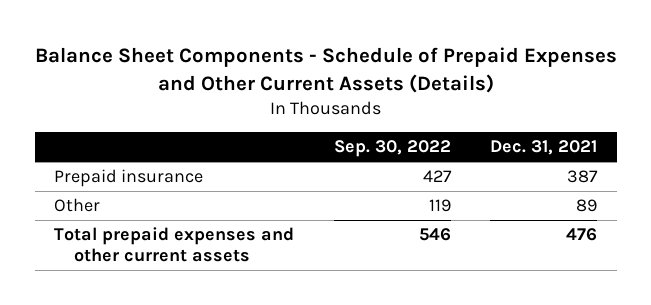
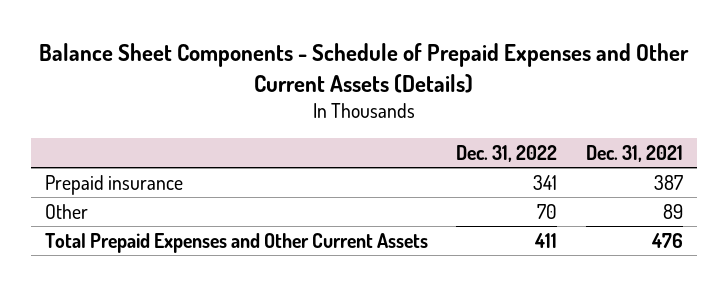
[333,139,451,157] Sep. 30, 2022 -> none
none -> [456,144,558,162] Dec. 31, 2022
[54,227,295,263] Total prepaid expenses and other current assets -> [45,232,429,253] Total Prepaid Expenses and Other Current Assets

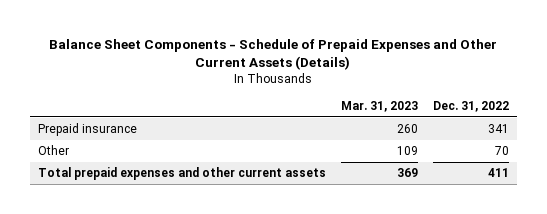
[585,144,683,162] Dec. 31, 2021 -> none
none -> [340,100,418,112] Mar. 31, 2023
[45,232,429,253] Total Prepaid Expenses and Other Current Assets -> [37,167,326,181] Total prepaid expenses and other current assets

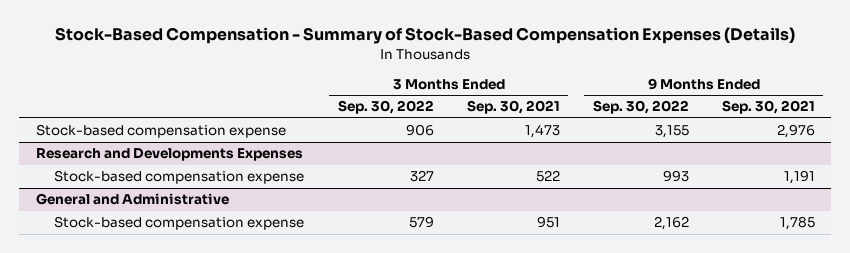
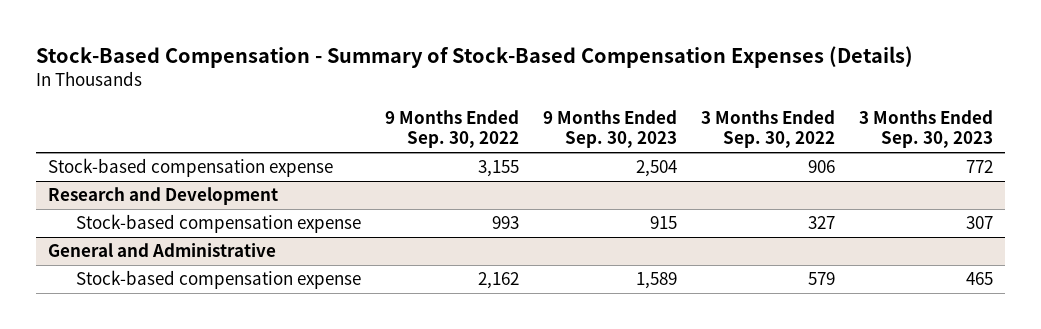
[466,100,560,115] Sep. 30, 2021 -> none
[721,100,815,115] Sep. 30, 2021 -> none
none -> [542,109,677,149] 9 Months Ended Sep. 30, 2023
none -> [858,109,993,149] 3 Months Ended Sep. 30, 2023
[35,148,303,162] Research and Developments Expenses -> [48,187,279,206] Research and Development

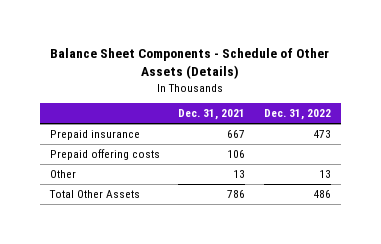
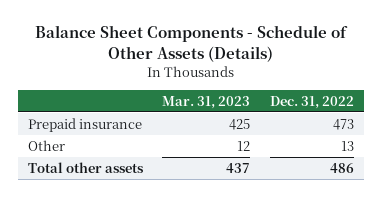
[178,109,246,121] Dec. 31, 2021 -> none
none -> [162,95,251,109] Mar. 31, 2023
[49,149,160,161] Prepaid offering costs -> none
[48,190,140,199] Total Other Assets -> [27,161,144,173] Total other assets

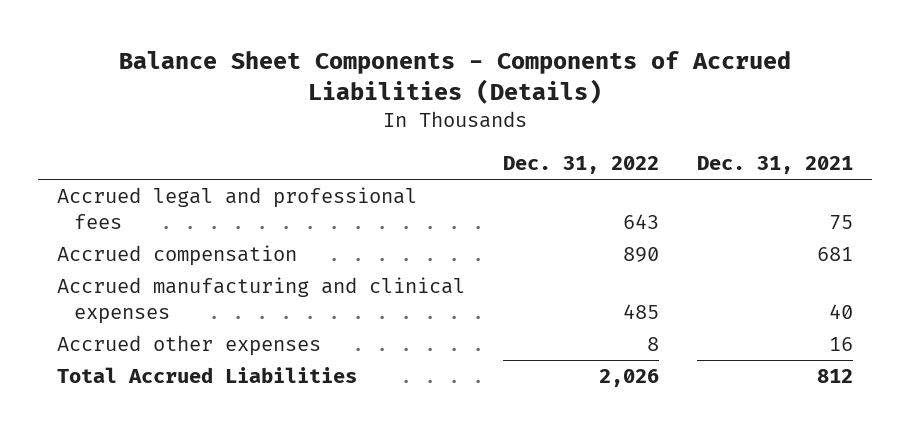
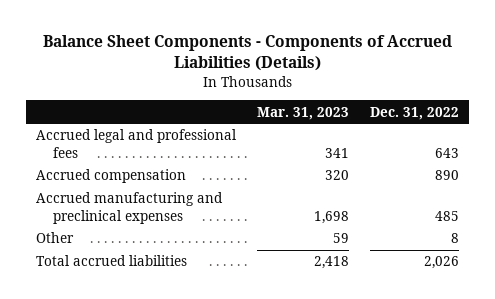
[697,155,854,174] Dec. 31, 2021 -> none
none -> [257,106,350,120] Mar. 31, 2023
[56,277,465,324] Accrued manufacturing and clinical expenses -> [36,192,224,224] Accrued manufacturing and preclinical expenses
[56,335,321,357] Accrued other expenses -> [36,232,75,244] Other
[56,367,357,384] Total Accrued Liabilities -> [36,255,188,267] Total accrued liabilities

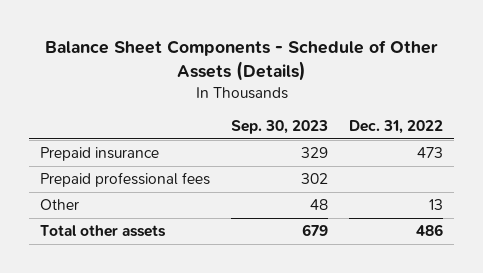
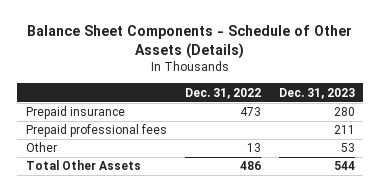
[231,120,329,135] Sep. 30, 2023 -> none
none -> [278,87,355,99] Dec. 31, 2023
[39,225,166,238] Total other assets -> [26,160,142,171] Total Other Assets

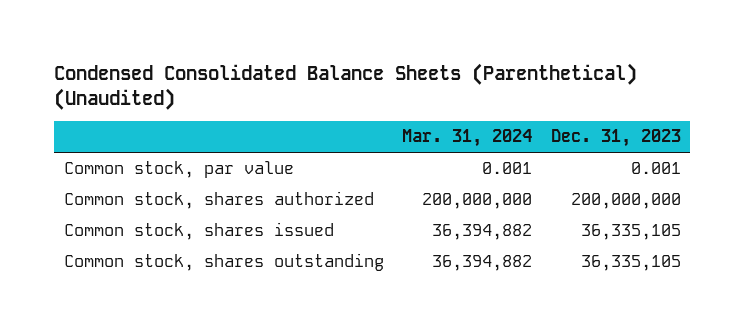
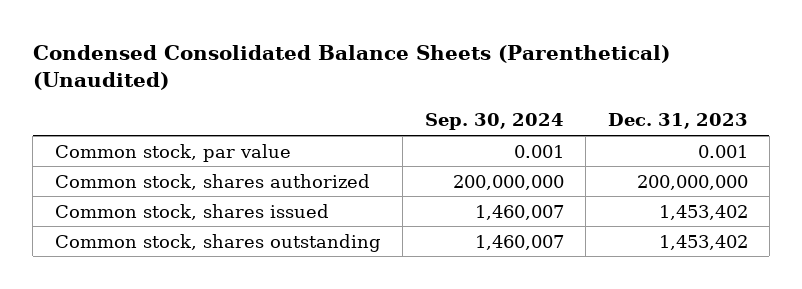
[402,129,533,148] Mar. 31, 2024 -> none
none -> [424,113,564,131] Sep. 30, 2024
[580,224,681,241] 36,335,105 -> [658,204,748,220] 1,453,402
[580,255,681,272] 36,335,105 -> [658,234,748,250] 1,453,402

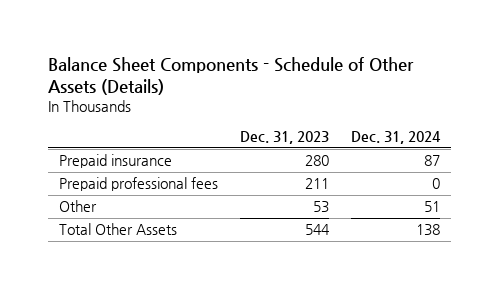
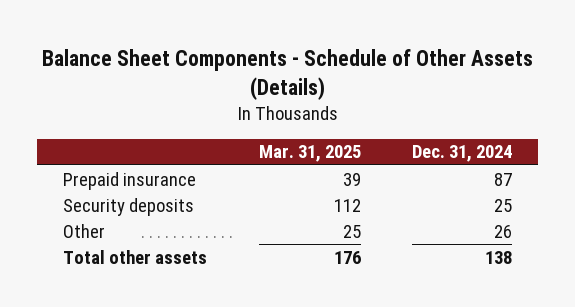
[239,131,329,145] Dec. 31, 2023 -> none
none -> [258,145,361,163] Mar. 31, 2025
[58,177,218,192] Prepaid professional fees -> none
none -> [62,197,194,216] Security deposits
[423,201,440,213] 51 -> [494,224,513,238] 26
[58,223,177,236] Total Other Assets -> [62,249,207,264] Total other assets

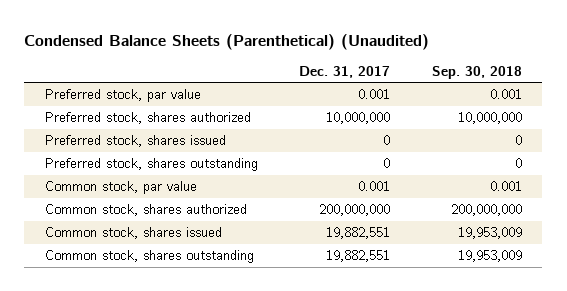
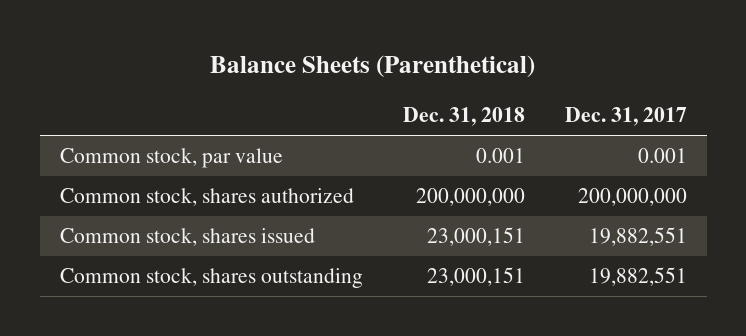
[24,33,430,50] Condensed Balance Sheets (Parenthetical) (Unaudited) -> [210,55,536,79] Balance Sheets (Parenthetical)
[431,65,522,79] Sep. 30, 2018 -> none
none -> [402,107,525,127] Dec. 31, 2018
[45,89,202,103] Preferred stock, par value -> none
[45,112,252,125] Preferred stock, shares authorized -> none
[45,135,227,148] Preferred stock, shares issued -> none
[45,158,259,172] Preferred stock, shares outstanding -> none

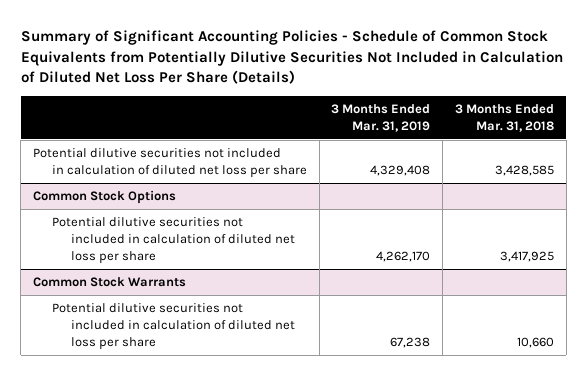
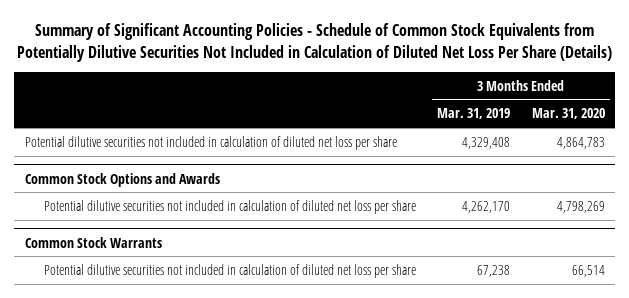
[454,103,554,132] 3 Months Ended Mar. 31, 2018 -> none
none -> [531,108,605,120] Mar. 31, 2020
[32,190,176,205] Common Stock Options -> [24,172,220,187] Common Stock Options and Awards

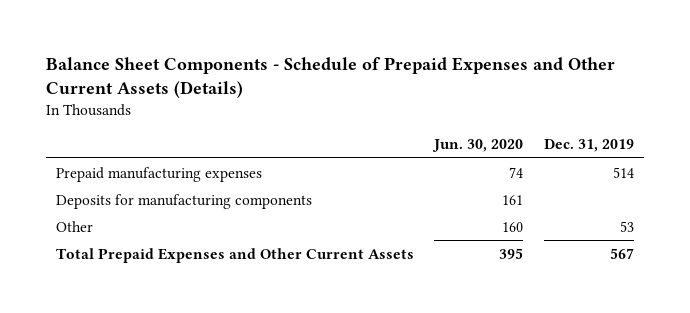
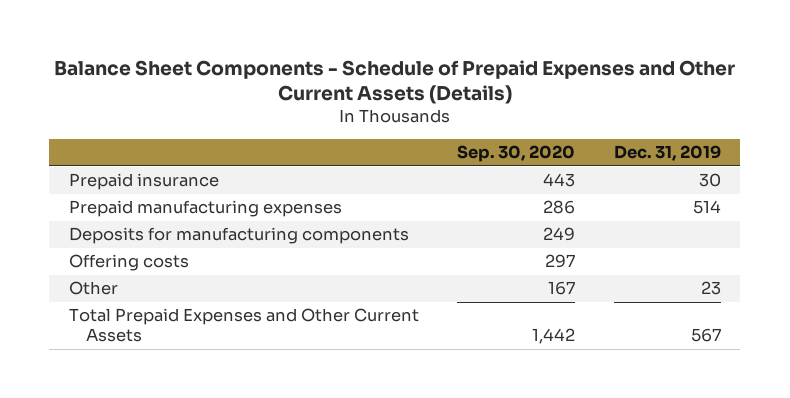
[432,139,524,153] Jun. 30, 2020 -> none
none -> [457,145,576,163] Sep. 30, 2020
none -> [68,173,219,191] Prepaid insurance
none -> [68,254,189,272] Offering costs
[619,220,634,232] 53 -> [700,281,721,296] 23

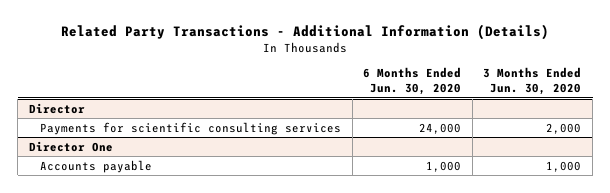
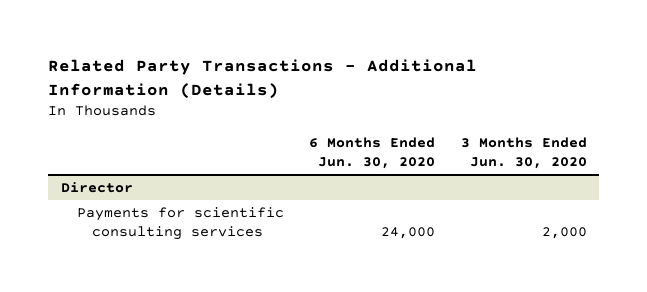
[28,140,113,152] Director One -> none
[40,159,153,173] Accounts payable -> none

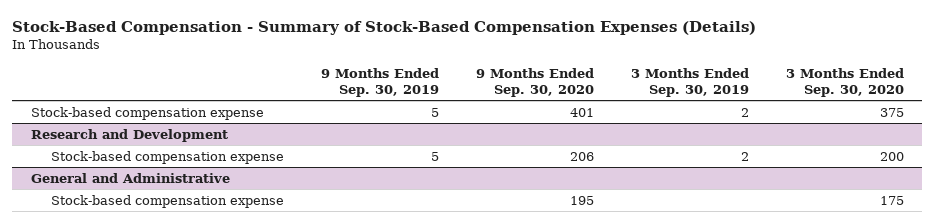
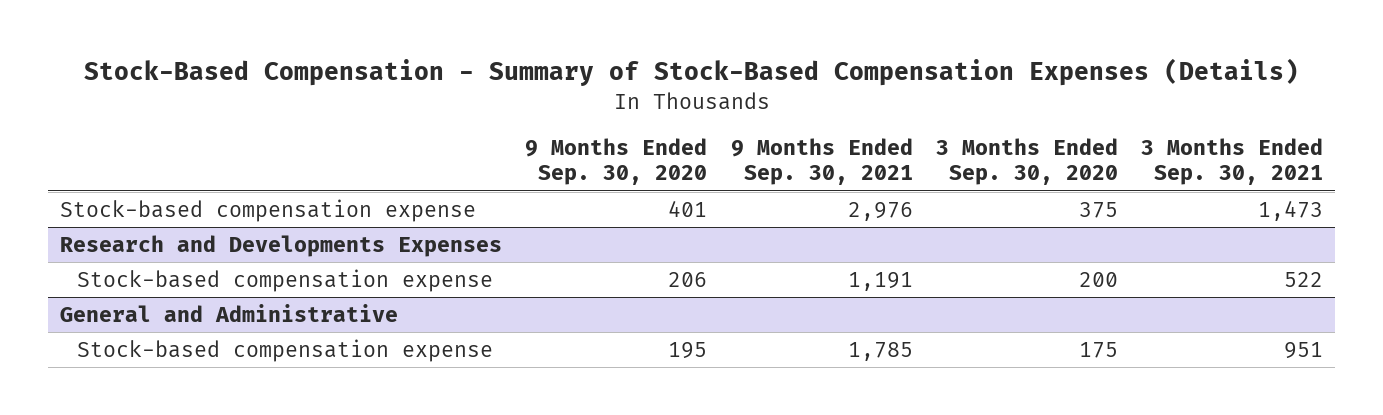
[320,68,439,97] 9 Months Ended Sep. 30, 2019 -> none
[630,68,749,97] 3 Months Ended Sep. 30, 2019 -> none
none -> [730,137,913,186] 9 Months Ended Sep. 30, 2021
none -> [1141,137,1324,186] 3 Months Ended Sep. 30, 2021
[30,128,228,142] Research and Development -> [59,235,502,258] Research and Developments Expenses

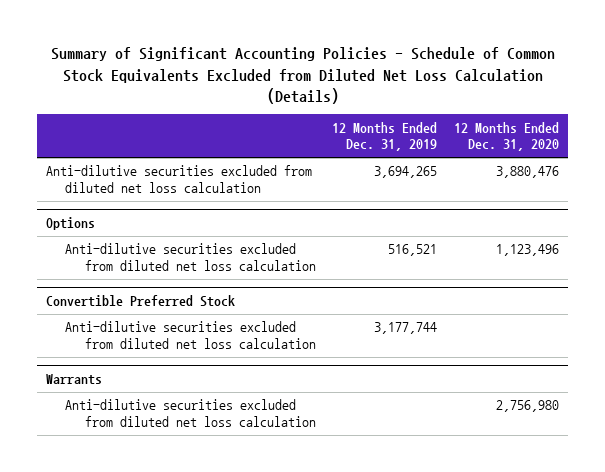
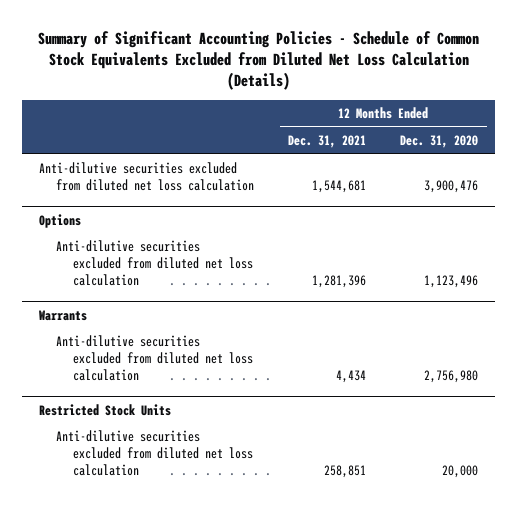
[332,121,438,152] 12 Months Ended Dec. 31, 2019 -> none
none -> [288,134,367,148] Dec. 31, 2021
[496,166,560,179] 3,880,476 -> [424,179,479,193] 3,900,476
[45,294,235,307] Convertible Preferred Stock -> none
[65,321,316,350] Anti-dilutive securities excluded from diluted net loss calculation -> none
none -> [39,403,172,416] Restricted Stock Units
none -> [56,430,253,476] Anti-dilutive securities excluded from diluted net loss calculation

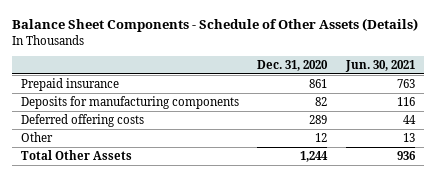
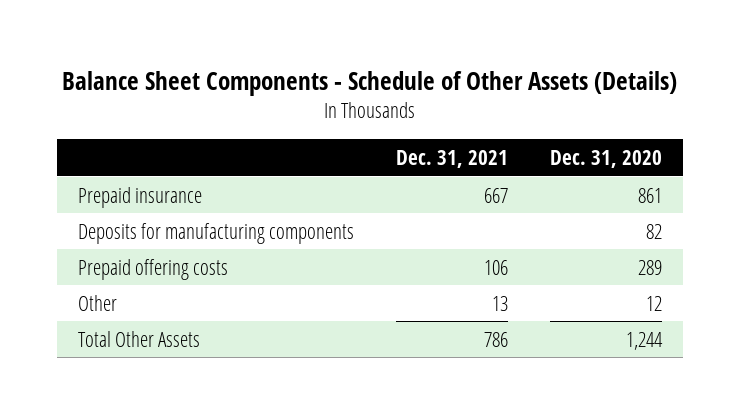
[344,60,415,73] Jun. 30, 2021 -> none
none -> [395,149,508,168] Dec. 31, 2021
[20,113,144,127] Deferred offering costs -> [77,258,228,280] Prepaid offering costs

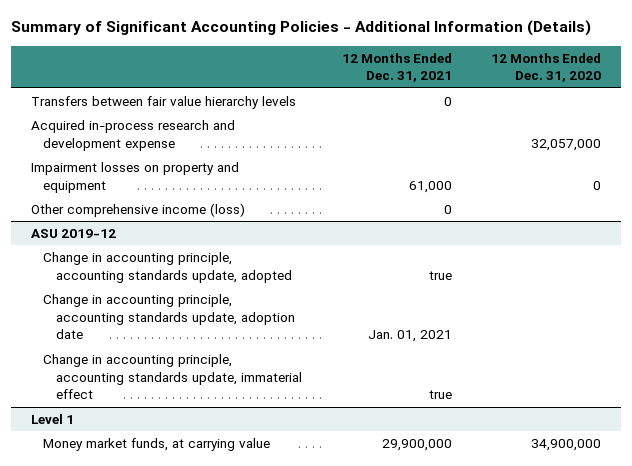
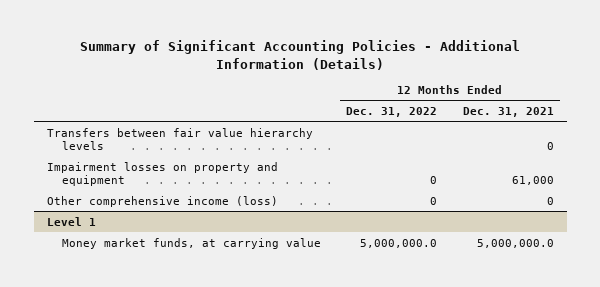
[491,52,602,83] 12 Months Ended Dec. 31, 2020 -> none
none -> [346,107,438,118] Dec. 31, 2022
[30,119,235,151] Acquired in-process research and development expense -> none
[30,228,116,238] ASU 2019-12 -> none
[43,251,293,283] Change in accounting principle, accounting standards update, adopted -> none
[43,293,296,340] Change in accounting principle, accounting standards update, adoption date -> none
[43,353,303,400] Change in accounting principle, accounting standards update, immaterial effect -> none
[381,438,452,451] 29,900,000 -> [476,238,554,248] 5,000,000.0

